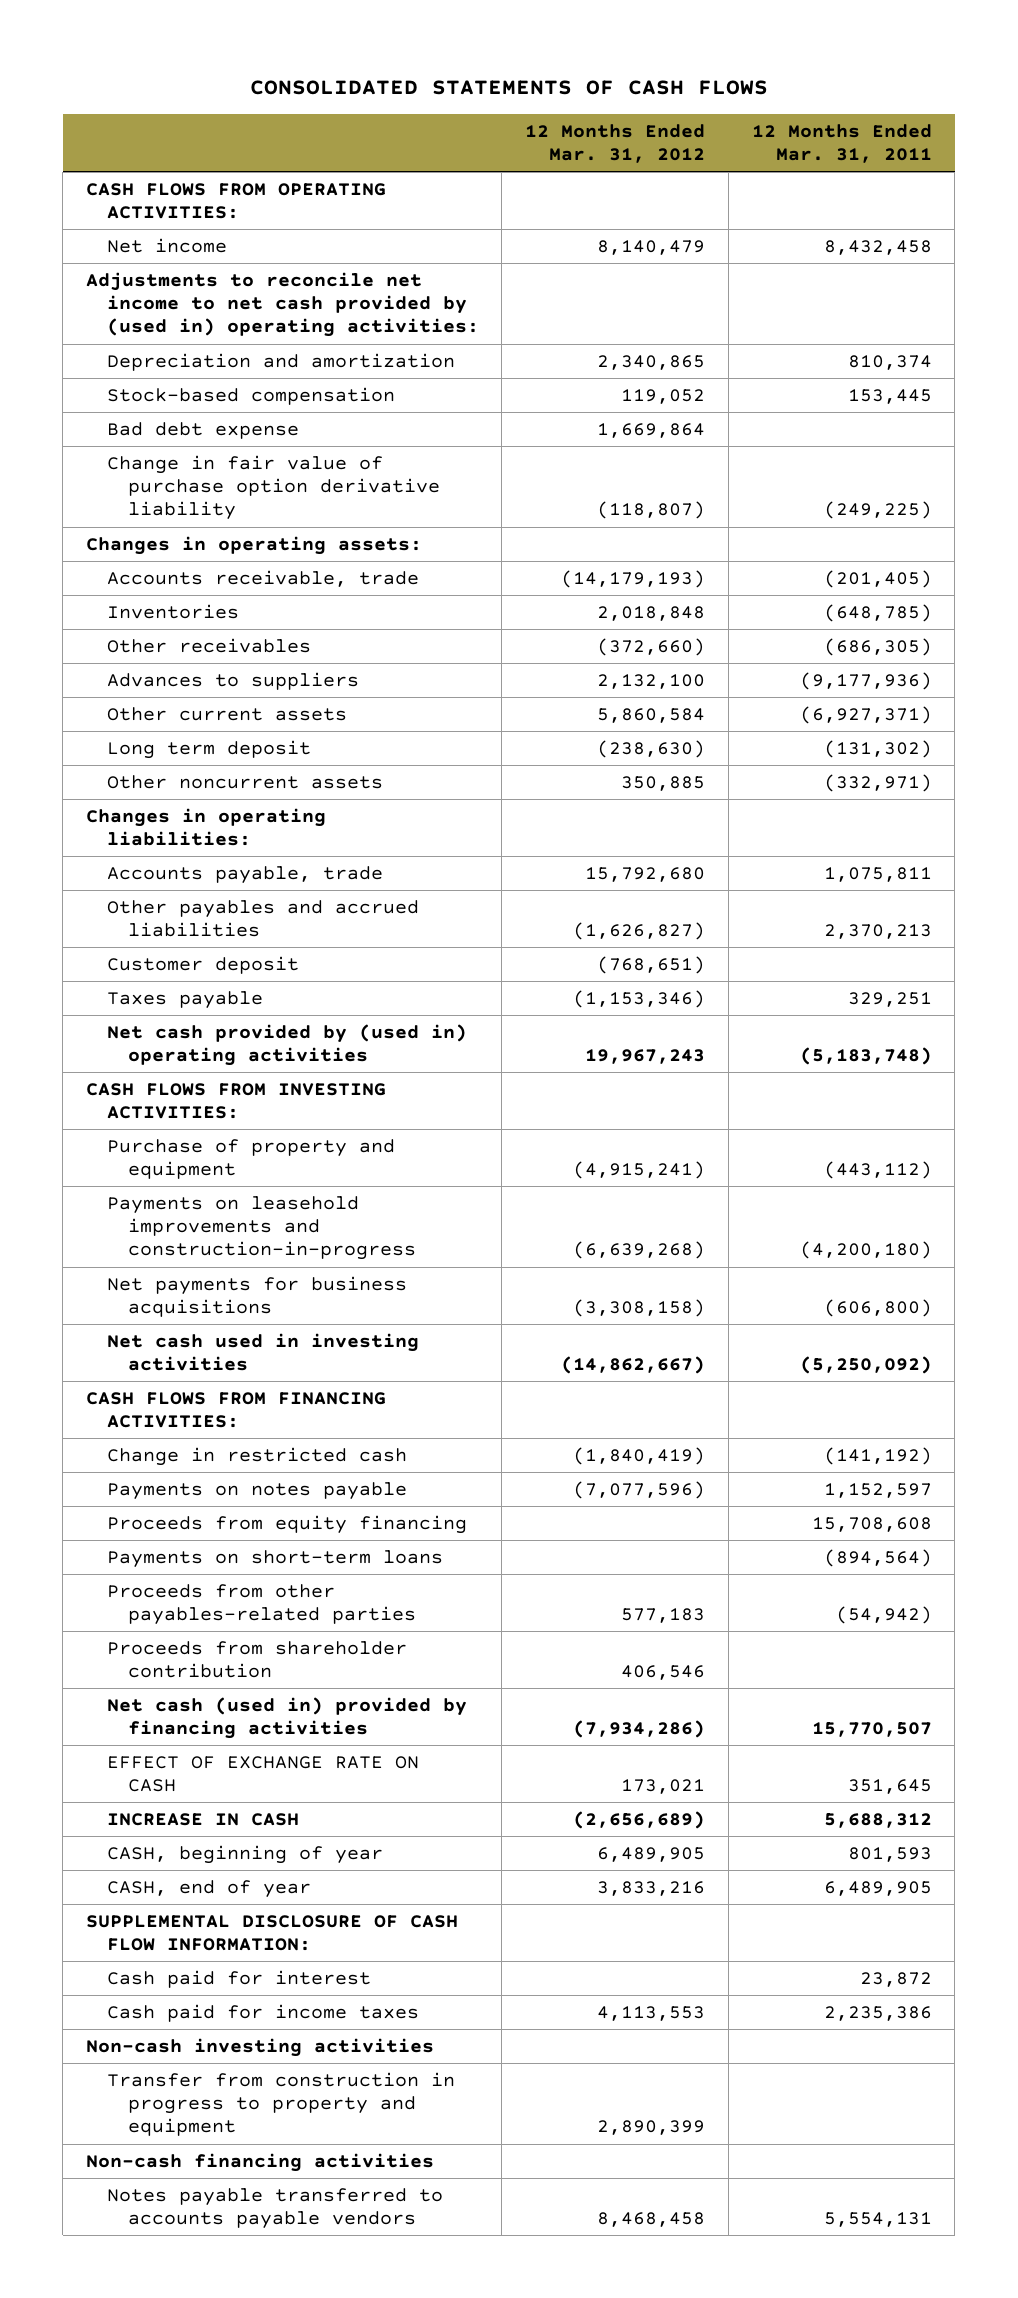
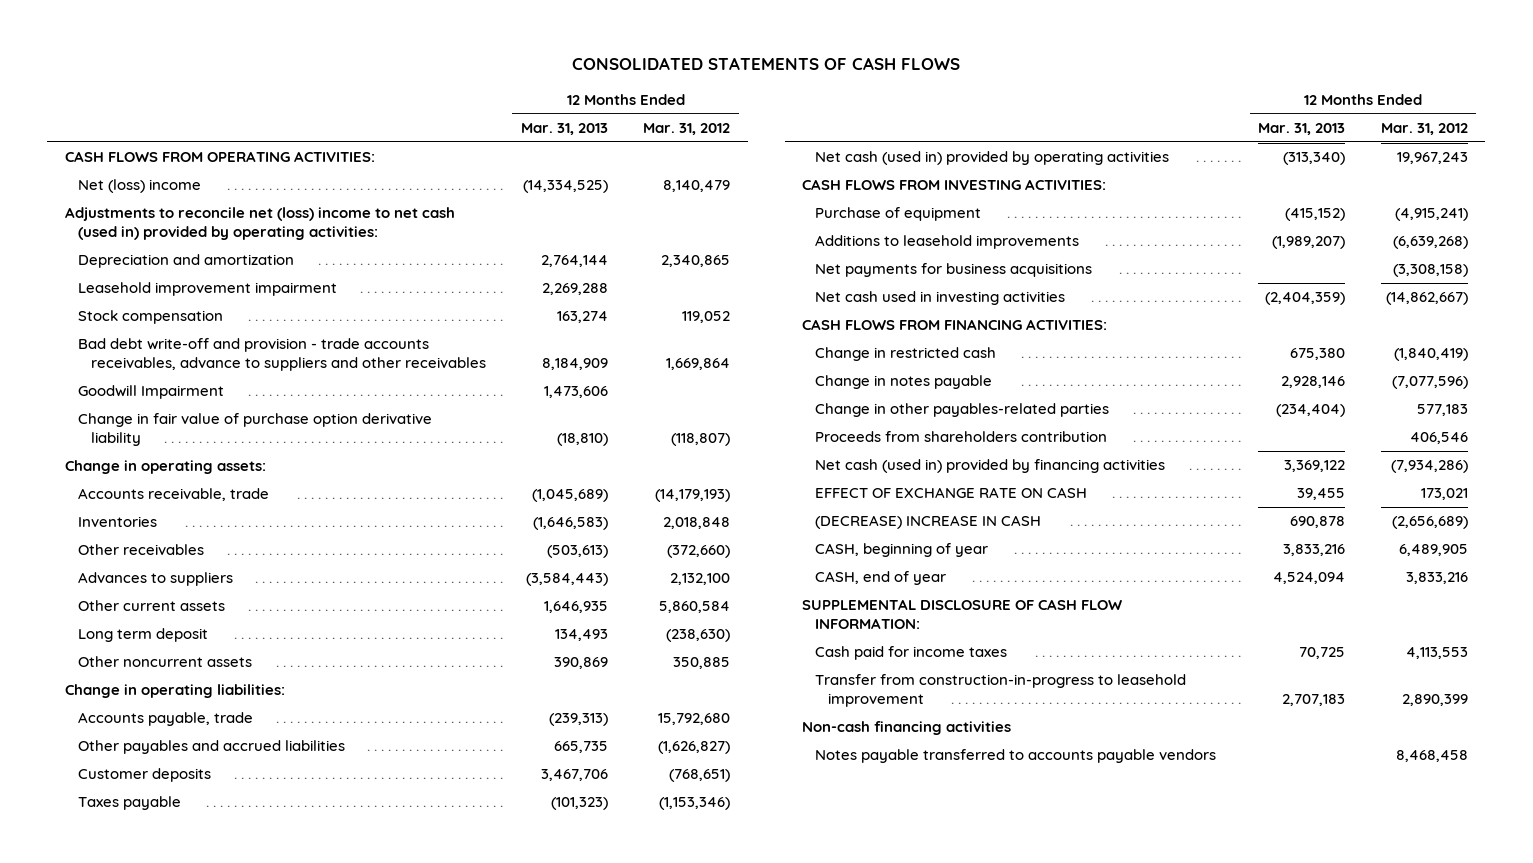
[751,123,932,163] 12 Months Ended Mar. 31, 2011 -> none
none -> [520,122,608,135] Mar. 31, 2013
[106,238,227,254] Net income -> [77,179,201,194] Net (loss) income
[86,272,479,338] Adjustments to reconcile net income to net cash provided by (used in) operating activities: -> [65,207,456,241] Adjustments to reconcile net (loss) income to net cash (used in) provided by operating activities:
none -> [77,282,337,297] Leasehold improvement impairment
[106,387,395,406] Stock-based compensation -> [77,310,223,325] Stock compensation
[106,422,299,440] Bad debt expense -> [77,338,486,372] Bad debt write-off and provision - trade accounts receivables, advance to suppliers and other receivables
none -> [77,385,224,400] Goodwill Impairment
[86,536,423,556] Changes in operating assets: -> [65,460,267,475] Change in operating assets:
[86,808,327,847] Changes in operating liabilities: -> [65,684,286,699] Change in operating liabilities:
[106,956,299,975] Customer deposit -> [77,768,211,783] Customer deposits
[106,1024,467,1067] Net cash provided by (used in) operating activities -> [815,151,1170,166] Net cash (used in) provided by operating activities
[106,1139,395,1180] Purchase of property and equipment -> [815,207,982,222] Purchase of equipment
[106,1196,416,1261] Payments on leasehold improvements and construction-in-progress -> [815,235,1080,250] Additions to leasehold improvements
[106,1515,467,1535] Proceeds from equity financing -> none
[106,1550,443,1569] Payments on short-term loans -> none
[106,1482,407,1501] Payments on notes payable -> [815,375,993,390] Change in notes payable
[106,1584,416,1626] Proceeds from other payables-related parties -> [815,403,1110,418] Change in other payables-related parties
[106,1641,407,1679] Proceeds from shareholder contribution -> [815,431,1108,443] Proceeds from shareholders contribution
[106,1813,299,1827] INCREASE IN CASH -> [815,515,1042,530] (DECREASE) INCREASE IN CASH
[106,1970,371,1989] Cash paid for interest -> none
[86,2038,435,2058] Non-cash investing activities -> none
[106,2072,455,2137] Transfer from construction in progress to property and equipment -> [815,674,1187,708] Transfer from construction-in-progress to leasehold improvement

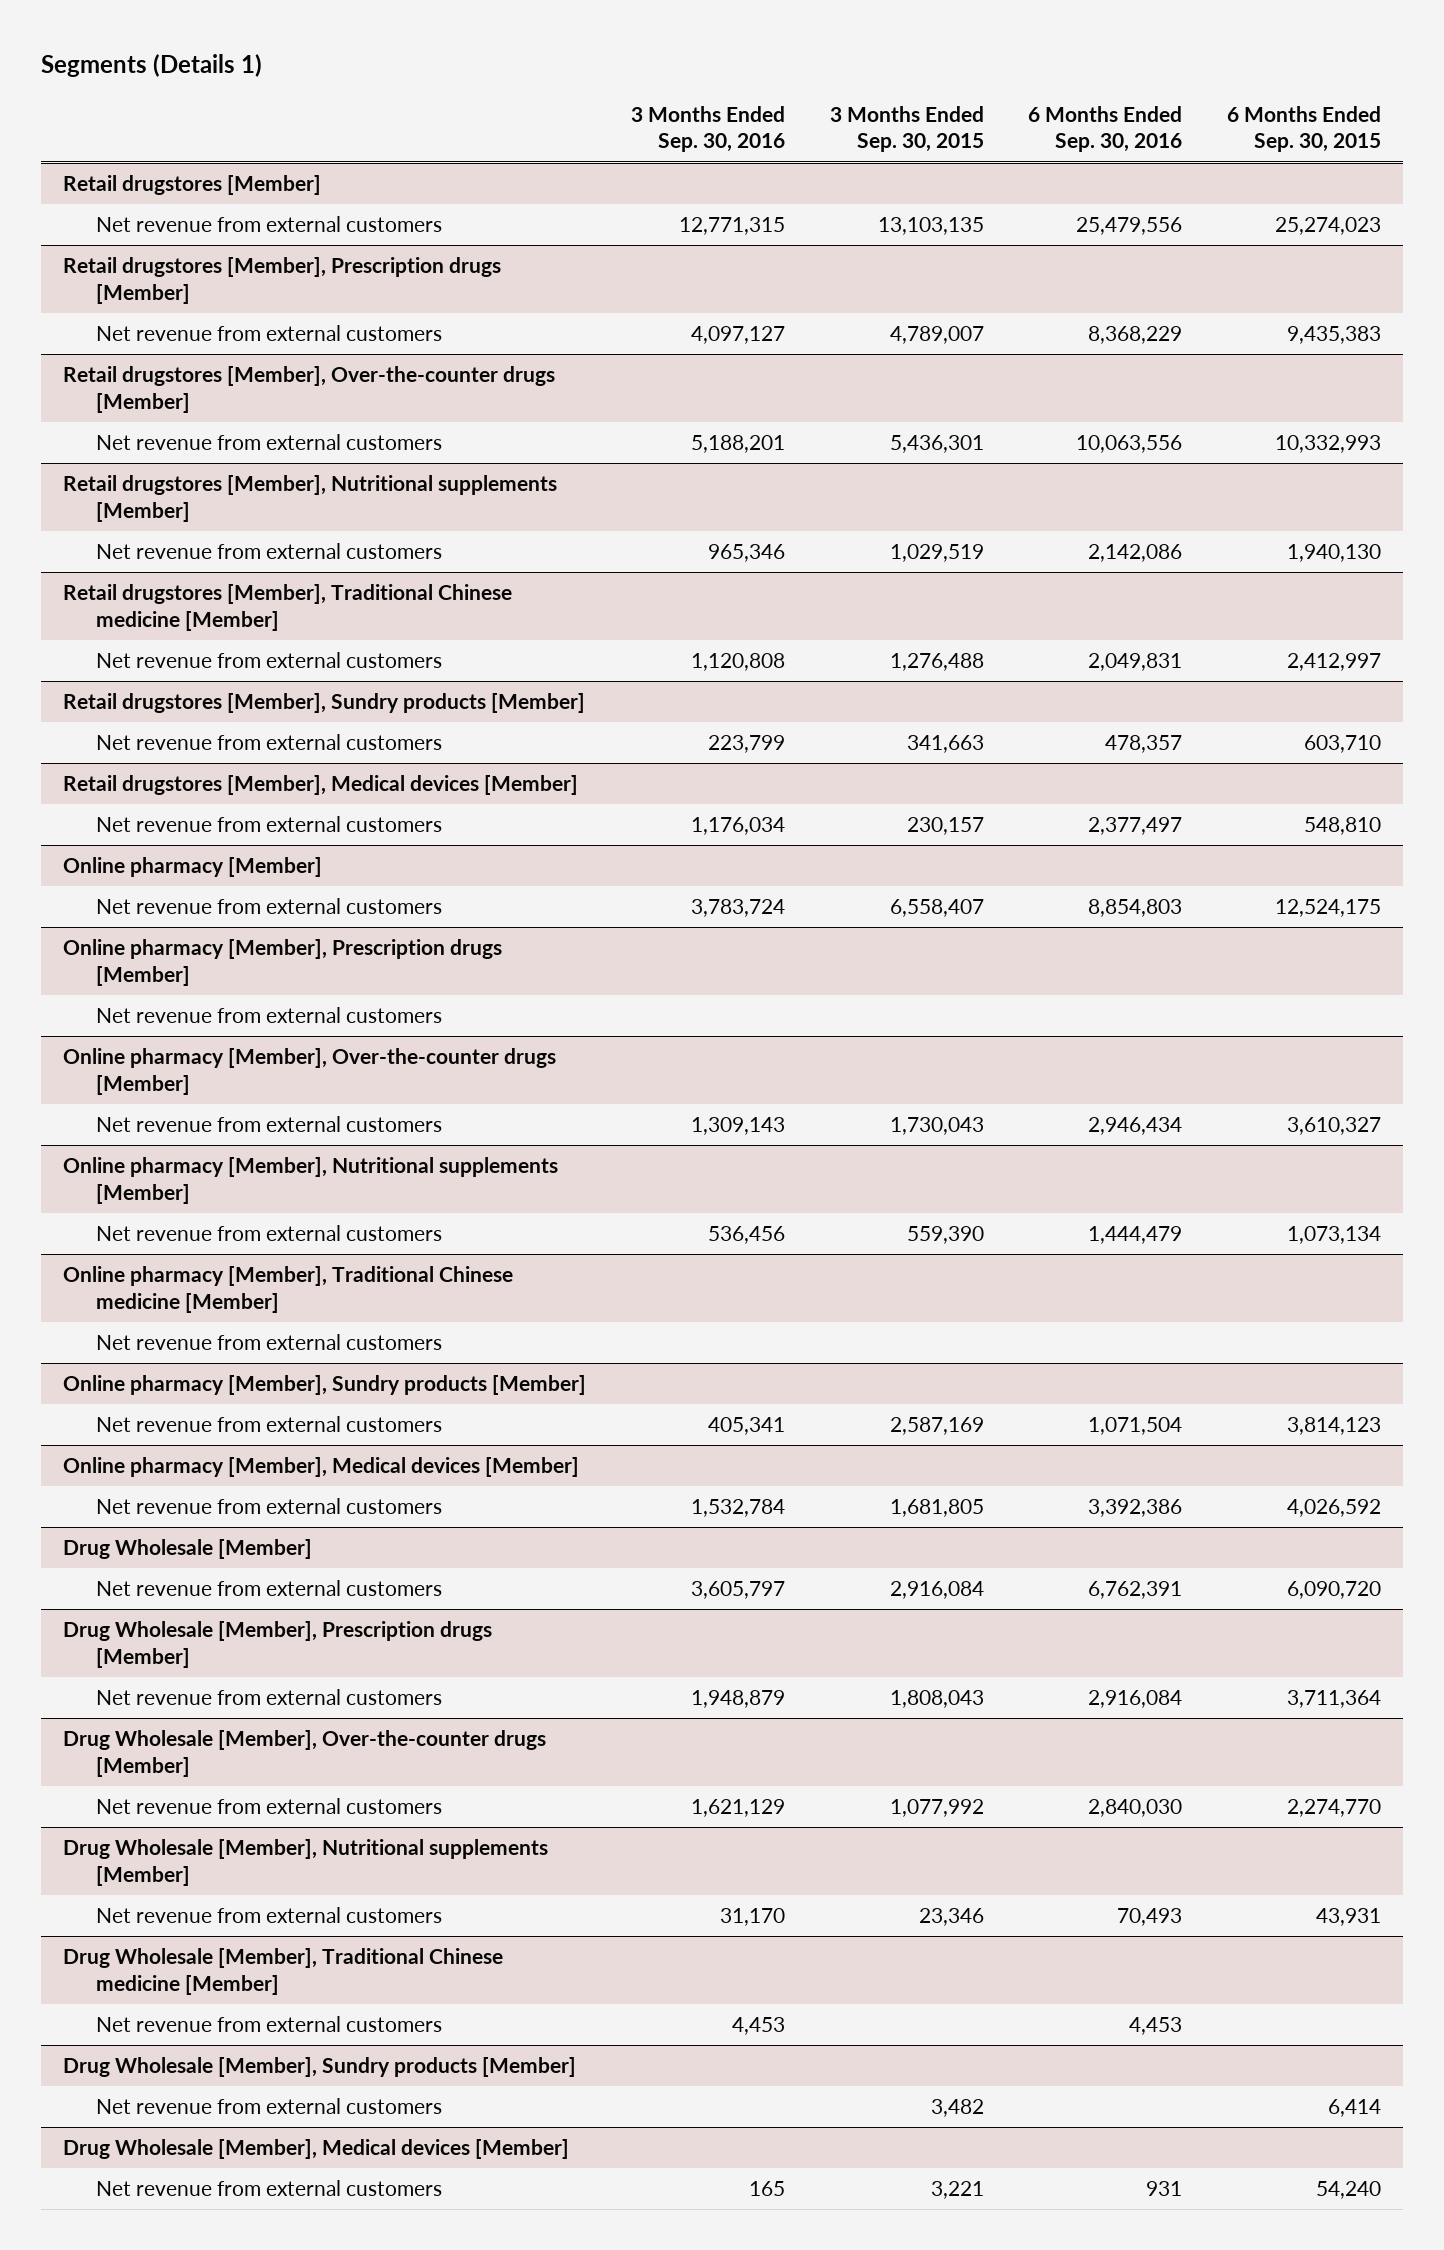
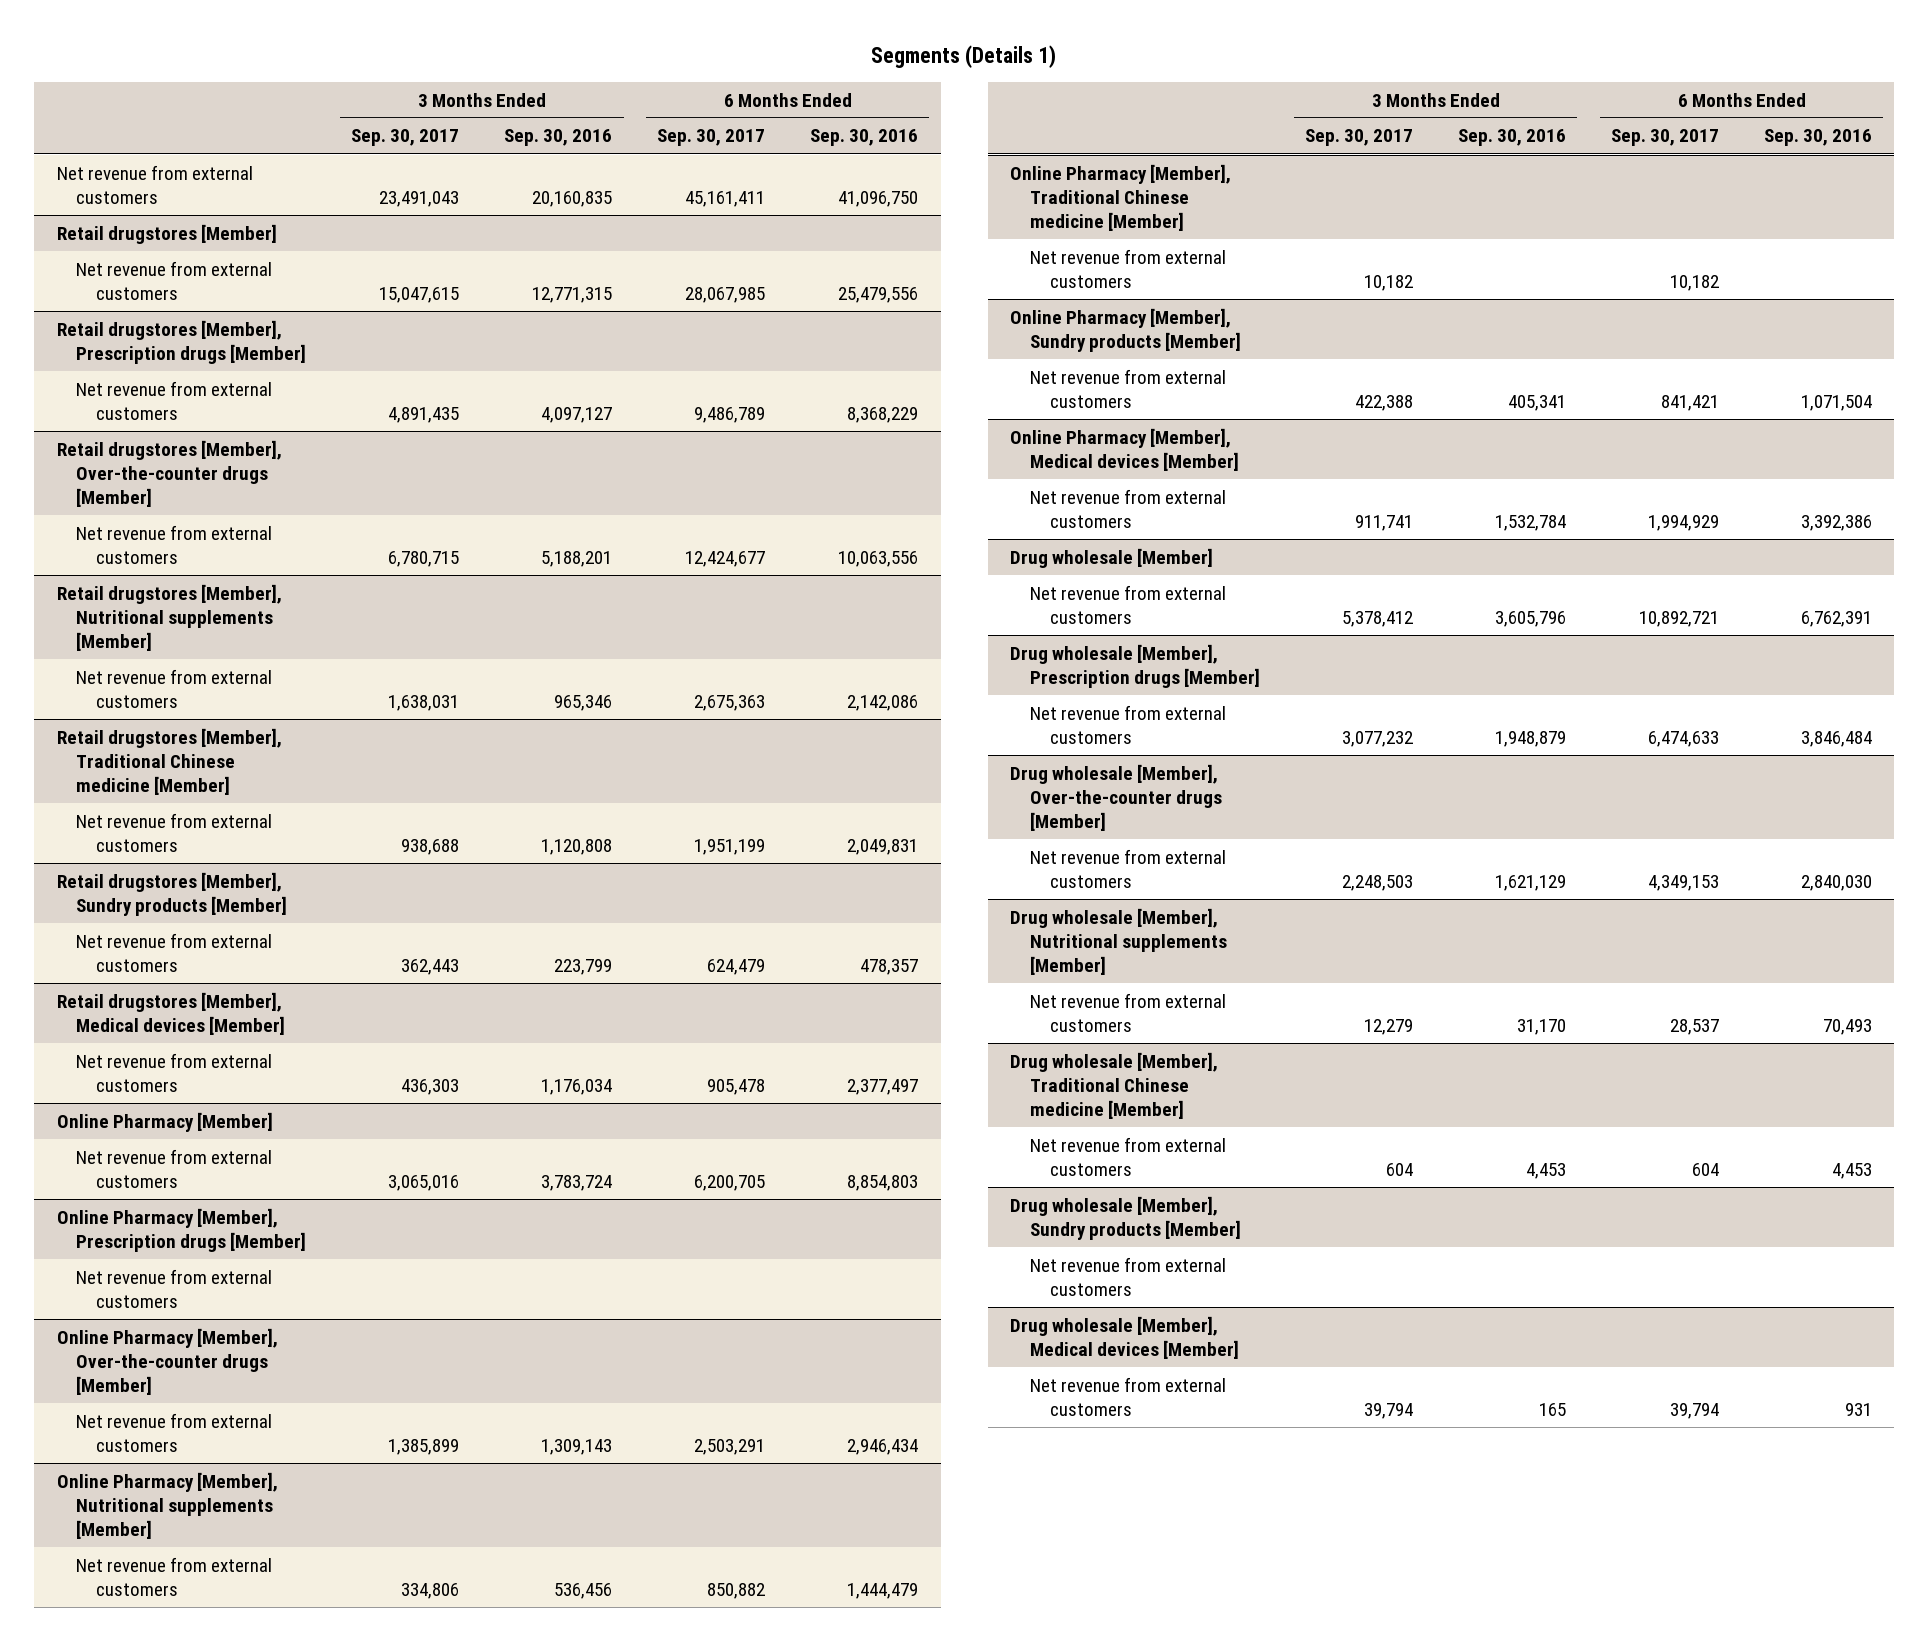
[829,105,984,153] 3 Months Ended Sep. 30, 2015 -> none
[1227,105,1382,153] 6 Months Ended Sep. 30, 2015 -> none
none -> [351,129,460,147] Sep. 30, 2017
none -> [657,129,766,147] Sep. 30, 2017
none -> [56,164,253,204] Net revenue from external customers
[63,857,323,878] Online pharmacy [Member] -> [56,1111,273,1132] Online Pharmacy [Member]
[63,939,503,986] Online pharmacy [Member], Prescription drugs [Member] -> [56,1207,307,1252] Online Pharmacy [Member], Prescription drugs [Member]
[63,1048,557,1095] Online pharmacy [Member], Over-the-counter drugs [Member] -> [56,1327,278,1395] Online Pharmacy [Member], Over-the-counter drugs [Member]
[63,1157,559,1204] Online pharmacy [Member], Nutritional supplements [Member] -> [56,1471,278,1539] Online Pharmacy [Member], Nutritional supplements [Member]
[63,1266,514,1313] Online pharmacy [Member], Traditional Chinese medicine [Member] -> [1010,163,1232,231] Online Pharmacy [Member], Traditional Chinese medicine [Member]
[63,1375,587,1396] Online pharmacy [Member], Sundry products [Member] -> [1010,307,1242,352] Online Pharmacy [Member], Sundry products [Member]
[63,1457,580,1478] Online pharmacy [Member], Medical devices [Member] -> [1010,427,1240,471] Online Pharmacy [Member], Medical devices [Member]
[63,1539,313,1560] Drug Wholesale [Member] -> [1010,547,1214,568] Drug wholesale [Member]
[690,1581,785,1600] 3,605,797 -> [1495,610,1567,627] 3,605,796
[63,1621,493,1668] Drug Wholesale [Member], Prescription drugs [Member] -> [1010,643,1261,688] Drug wholesale [Member], Prescription drugs [Member]
[1088,1690,1183,1709] 2,916,084 -> [1801,730,1873,747] 3,846,484
[63,1730,547,1777] Drug Wholesale [Member], Over-the-counter drugs [Member] -> [1010,763,1223,831] Drug wholesale [Member], Over-the-counter drugs [Member]
[63,1839,549,1886] Drug Wholesale [Member], Nutritional supplements [Member] -> [1010,907,1228,975] Drug wholesale [Member], Nutritional supplements [Member]
[63,1948,504,1995] Drug Wholesale [Member], Traditional Chinese medicine [Member] -> [1010,1051,1219,1119] Drug wholesale [Member], Traditional Chinese medicine [Member]
[63,2057,577,2078] Drug Wholesale [Member], Sundry products [Member] -> [1010,1195,1242,1240] Drug wholesale [Member], Sundry products [Member]
[63,2139,570,2160] Drug Wholesale [Member], Medical devices [Member] -> [1010,1315,1240,1359] Drug wholesale [Member], Medical devices [Member]

